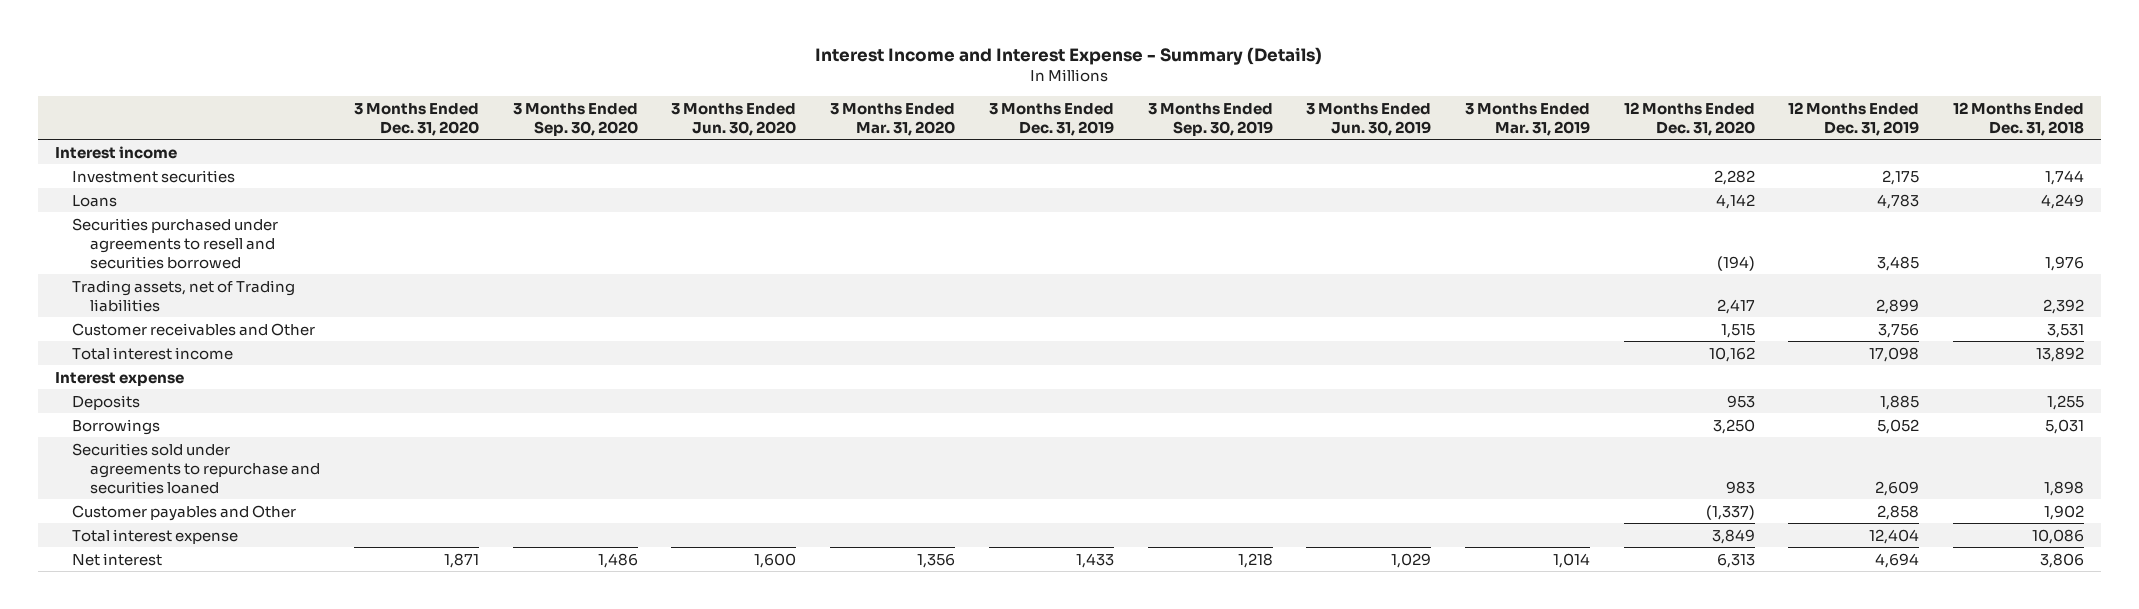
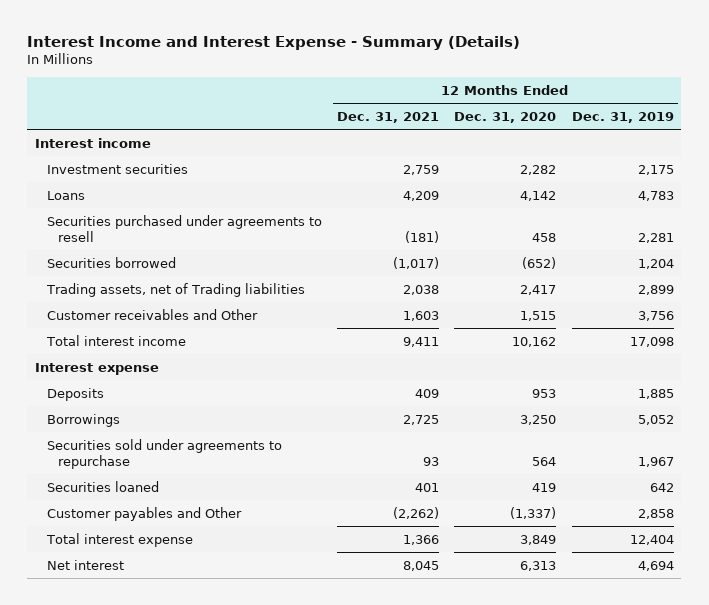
[353,102,479,136] 3 Months Ended Dec. 31, 2020 -> none
[512,102,638,136] 3 Months Ended Sep. 30, 2020 -> none
[671,102,797,136] 3 Months Ended Jun. 30, 2020 -> none
[830,102,956,136] 3 Months Ended Mar. 31, 2020 -> none
[988,102,1114,136] 3 Months Ended Dec. 31, 2019 -> none
[1147,102,1273,136] 3 Months Ended Sep. 30, 2019 -> none
[1306,102,1432,136] 3 Months Ended Jun. 30, 2019 -> none
[1465,102,1591,136] 3 Months Ended Mar. 31, 2019 -> none
[1953,101,2085,136] 12 Months Ended Dec. 31, 2018 -> none
none -> [336,111,439,123] Dec. 31, 2021
[72,217,279,269] Securities purchased under agreements to resell and securities borrowed -> [46,214,322,242] Securities purchased under agreements to resell
[1716,255,1755,271] (194) -> [532,232,557,242] 458
[1877,255,1920,271] 3,485 -> [637,232,674,243] 2,281
none -> [46,256,176,268] Securities borrowed
[72,442,321,494] Securities sold under agreements to repurchase and securities loaned -> [46,438,282,469] Securities sold under agreements to repurchase
[1725,480,1755,494] 983 -> [532,456,557,466] 564
[1875,480,1920,496] 2,609 -> [637,456,674,467] 1,967
none -> [46,480,159,492] Securities loaned

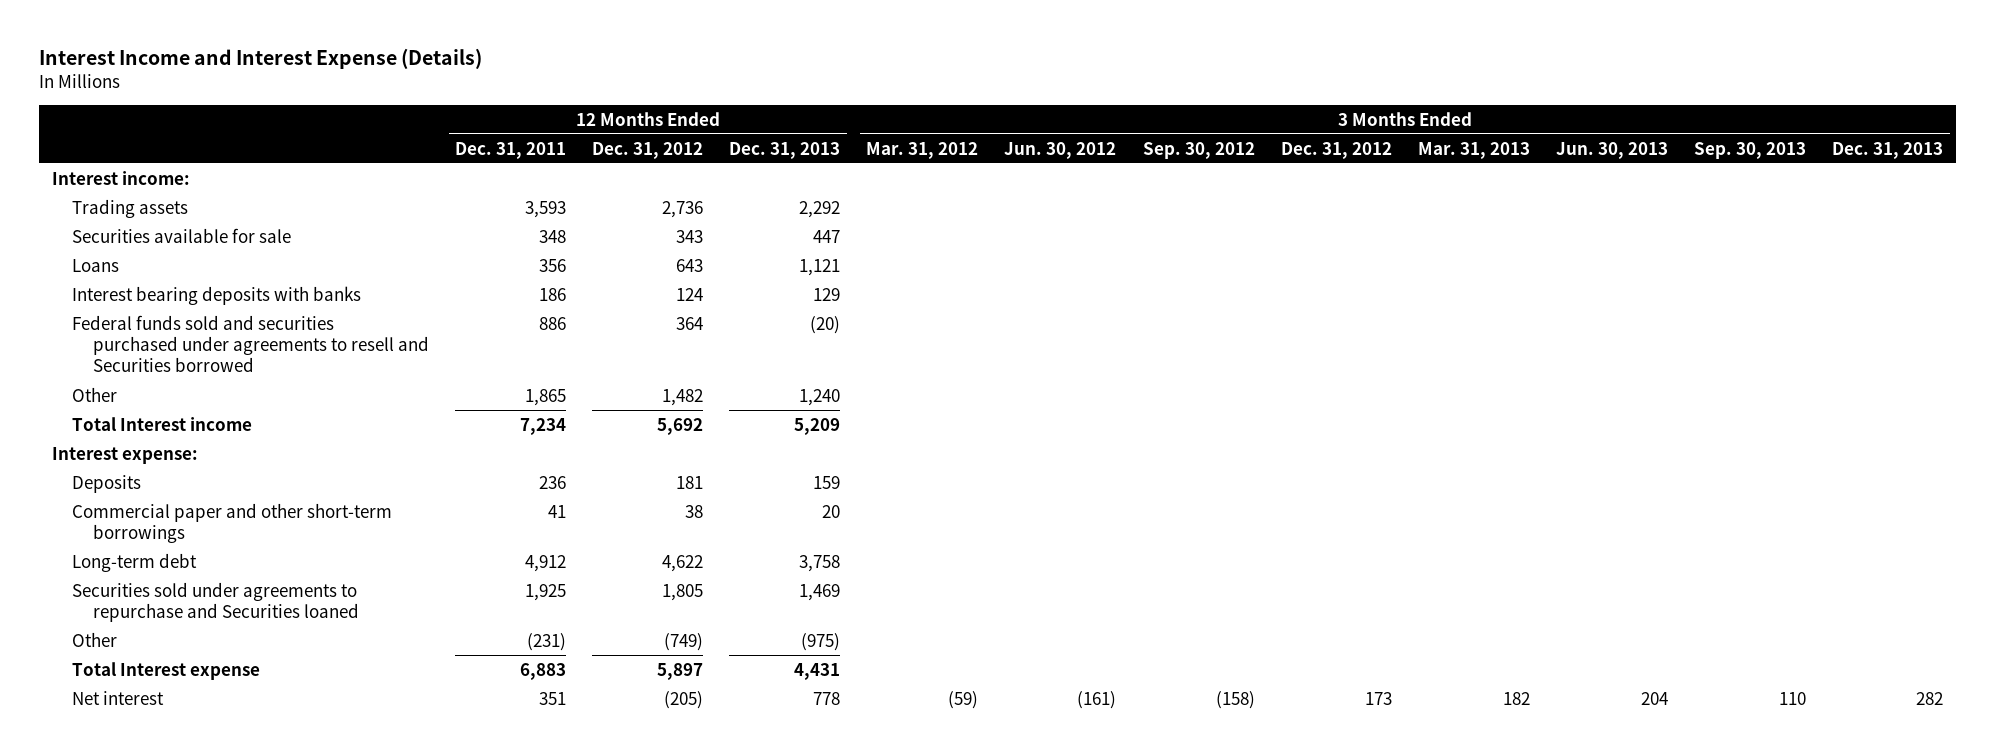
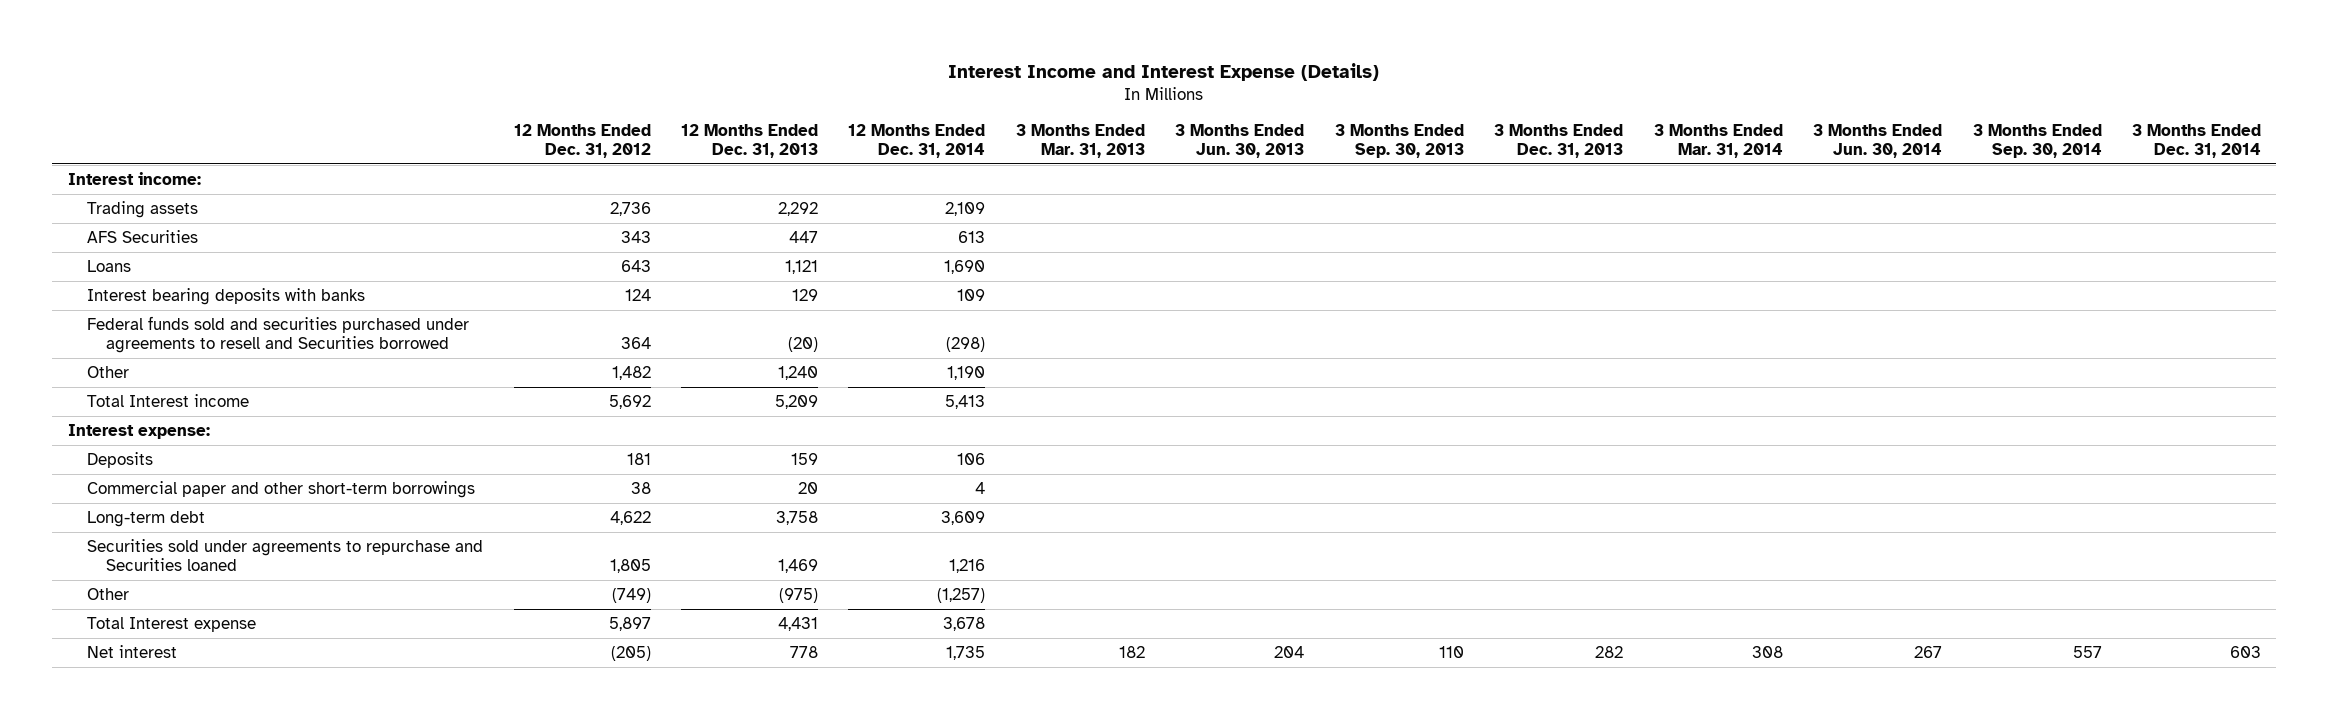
[455,141,567,159] Dec. 31, 2011 -> none
[866,141,979,159] Mar. 31, 2012 -> none
[1004,141,1117,159] Jun. 30, 2012 -> none
[1142,141,1255,159] Sep. 30, 2012 -> none
[1280,141,1392,159] Dec. 31, 2012 -> none
none -> [848,123,986,159] 12 Months Ended Dec. 31, 2014
none -> [1653,123,1783,159] 3 Months Ended Mar. 31, 2014
none -> [1813,123,1943,159] 3 Months Ended Jun. 30, 2014
none -> [1972,123,2102,159] 3 Months Ended Sep. 30, 2014
none -> [2132,123,2262,159] 3 Months Ended Dec. 31, 2014
[72,227,292,243] Securities available for sale -> [87,229,199,243] AFS Securities

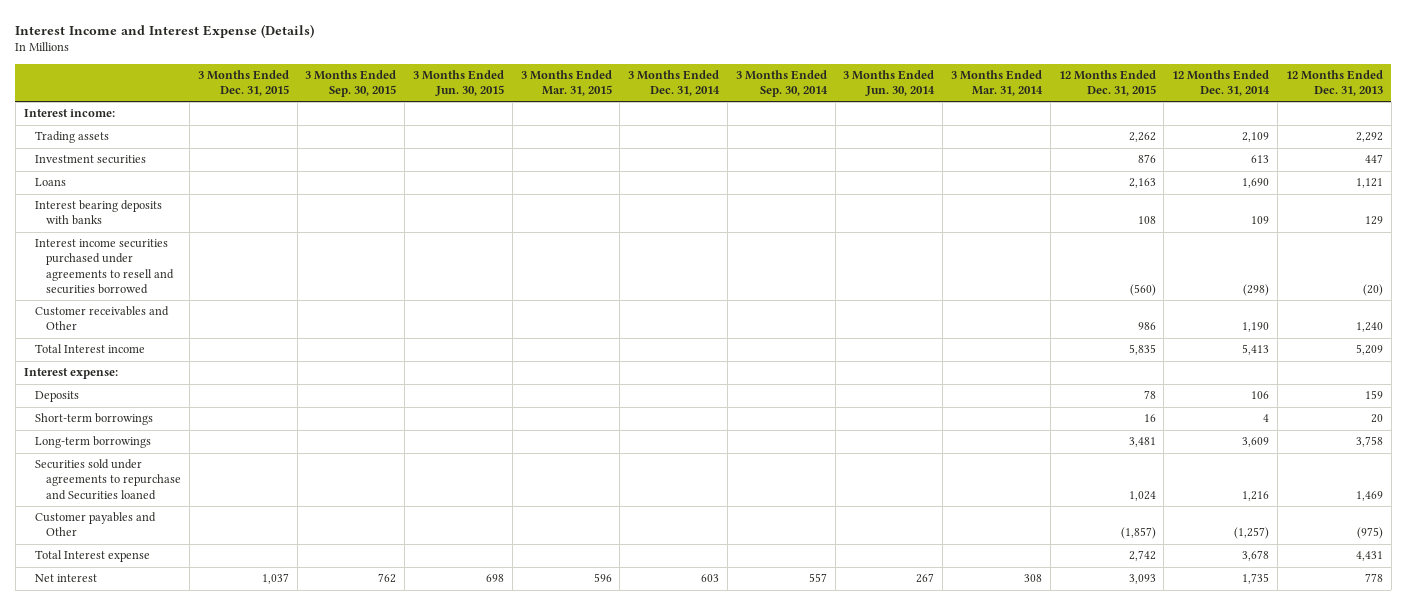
[513,123,651,159] 12 Months Ended Dec. 31, 2012 -> none
[1015,123,1145,159] 3 Months Ended Mar. 31, 2013 -> none
[1175,123,1305,159] 3 Months Ended Jun. 30, 2013 -> none
[1334,123,1464,159] 3 Months Ended Sep. 30, 2013 -> none
[1494,123,1624,159] 3 Months Ended Dec. 31, 2013 -> none
none -> [197,70,289,97] 3 Months Ended Dec. 31, 2015
none -> [305,70,397,98] 3 Months Ended Sep. 30, 2015
none -> [413,70,505,97] 3 Months Ended Jun. 30, 2015
none -> [520,70,612,97] 3 Months Ended Mar. 31, 2015
none -> [1058,70,1156,97] 12 Months Ended Dec. 31, 2015
[87,229,199,243] AFS Securities -> [34,155,146,165] Investment securities
[87,315,470,354] Federal funds sold and securities purchased under agreements to resell and Securities borrowed -> [34,239,175,294] Interest income securities purchased under agreements to resell and securities borrowed
[87,365,130,378] Other -> [34,306,169,331] Customer receivables and Other
[87,480,476,498] Commercial paper and other short-term borrowings -> none
none -> [34,413,153,426] Short-term borrowings
[87,510,206,527] Long-term debt -> [34,436,151,449] Long-term borrowings
[87,587,130,600] Other -> [34,512,156,537] Customer payables and Other

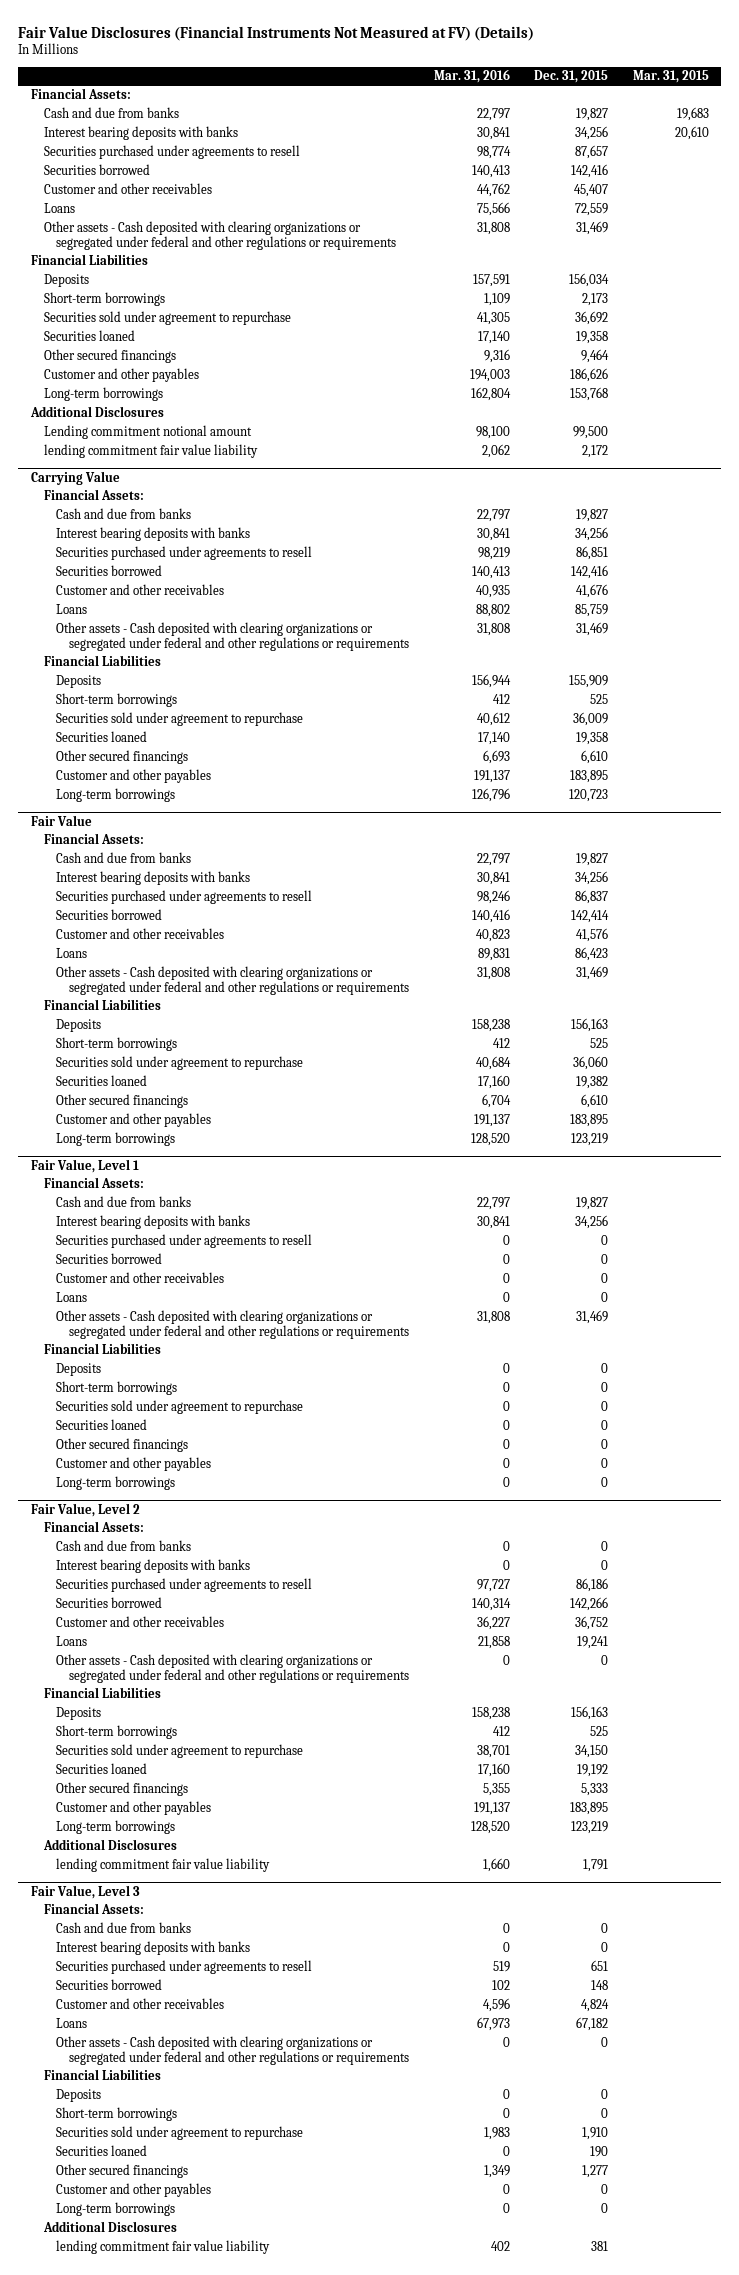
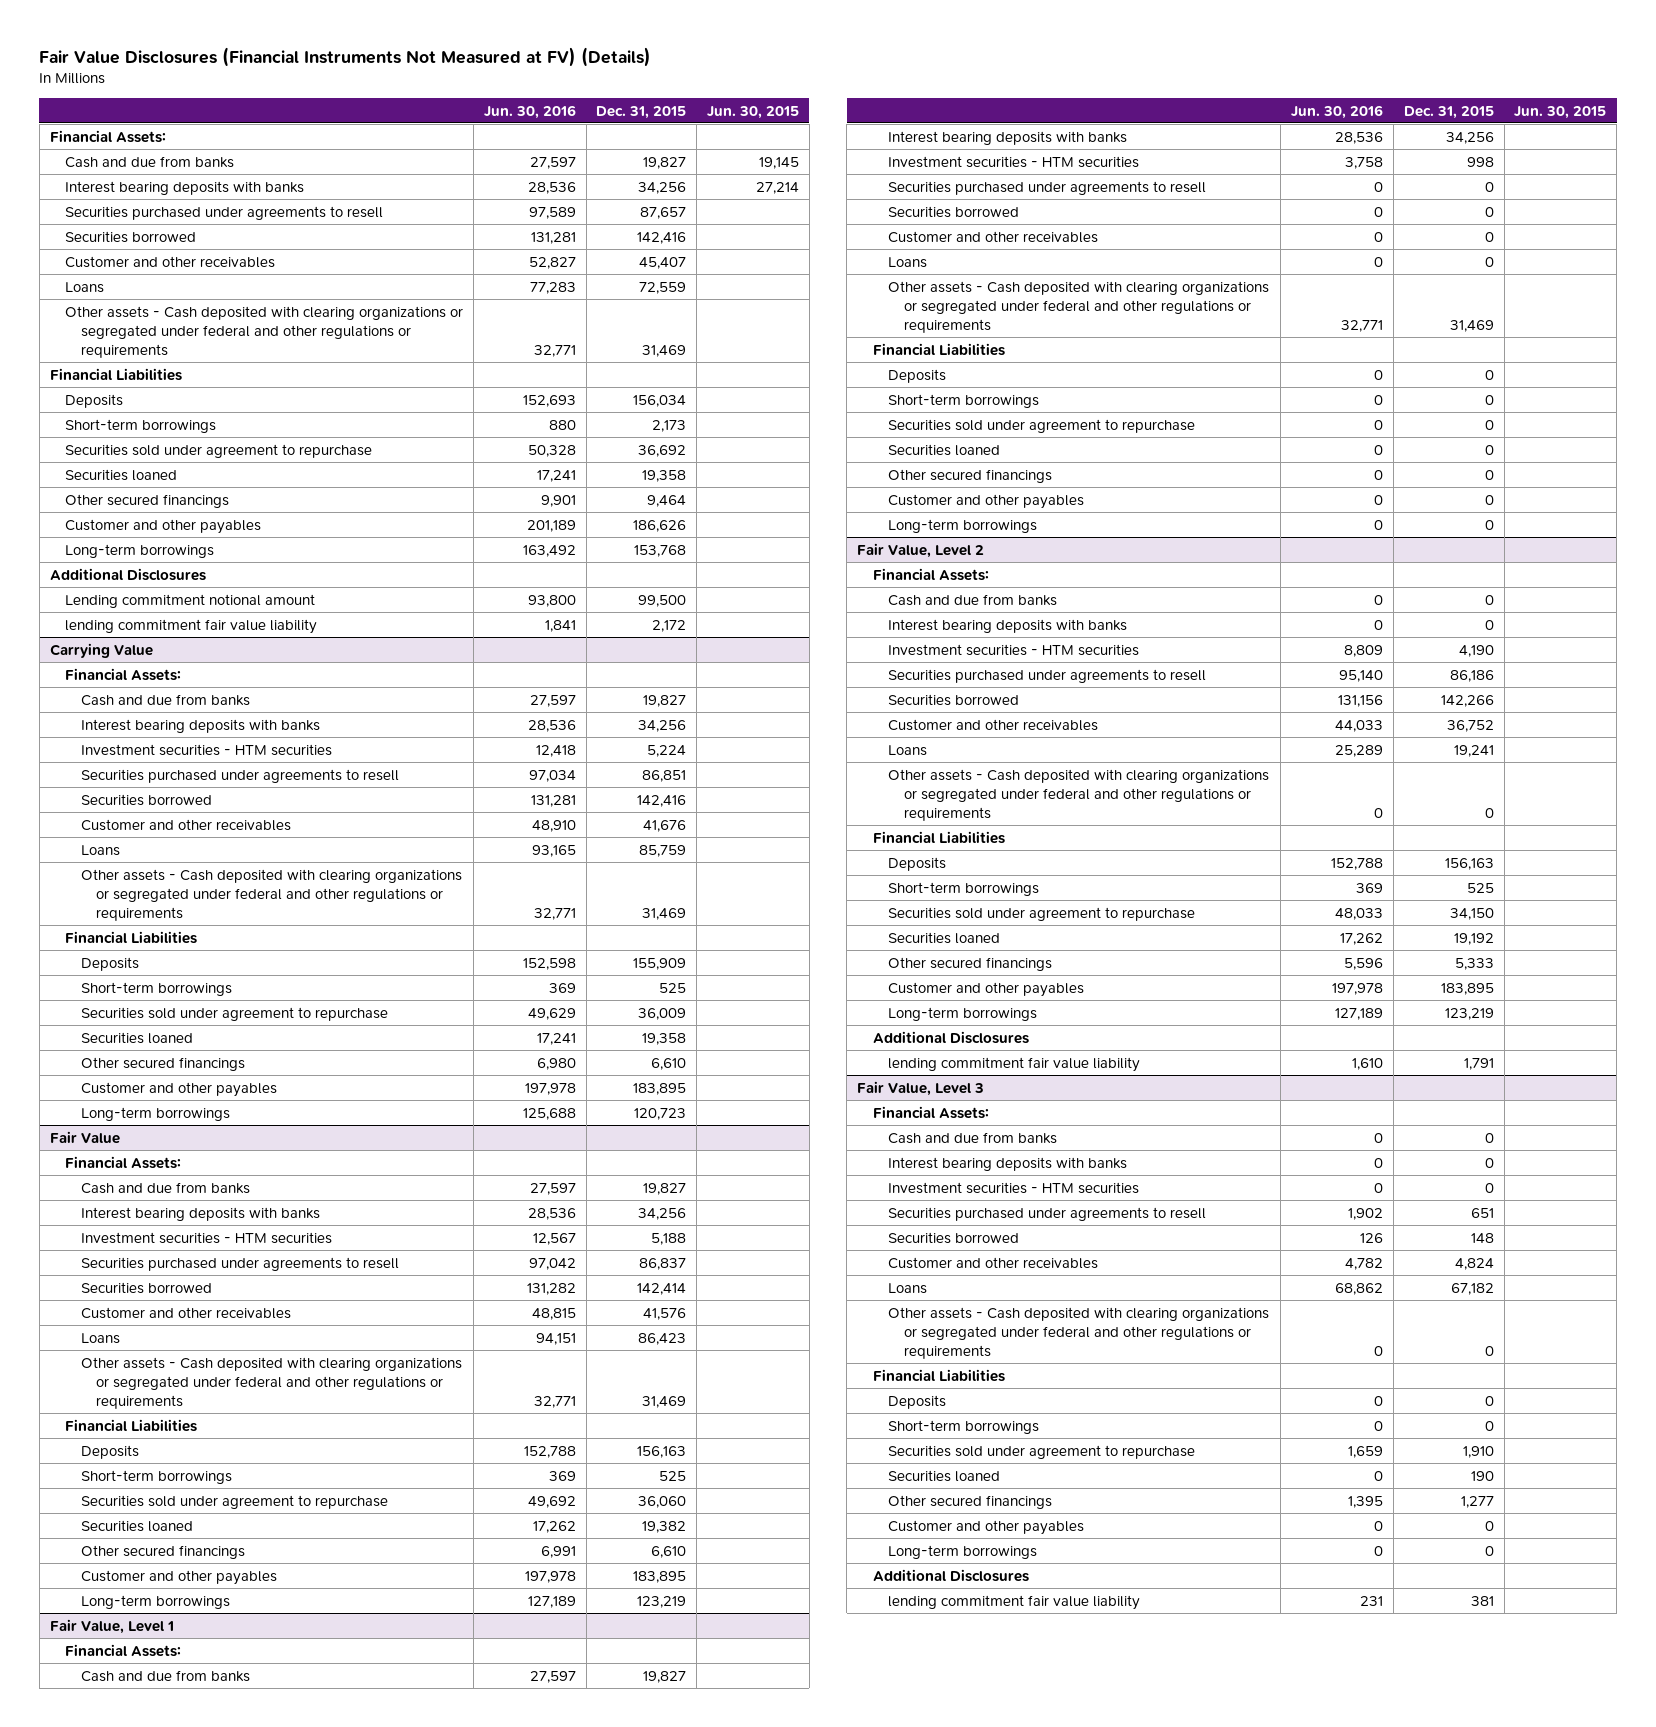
[433,69,510,84] Mar. 31, 2016 -> none
[632,70,709,84] Mar. 31, 2015 -> none
none -> [483,104,576,119] Jun. 30, 2016
none -> [706,105,799,119] Jun. 30, 2015
none -> [80,743,332,756] Investment securities - HTM securities
none -> [80,1231,332,1244] Investment securities - HTM securities
none -> [888,155,1140,168] Investment securities - HTM securities
none -> [888,643,1140,656] Investment securities - HTM securities
none -> [888,1181,1140,1194] Investment securities - HTM securities

